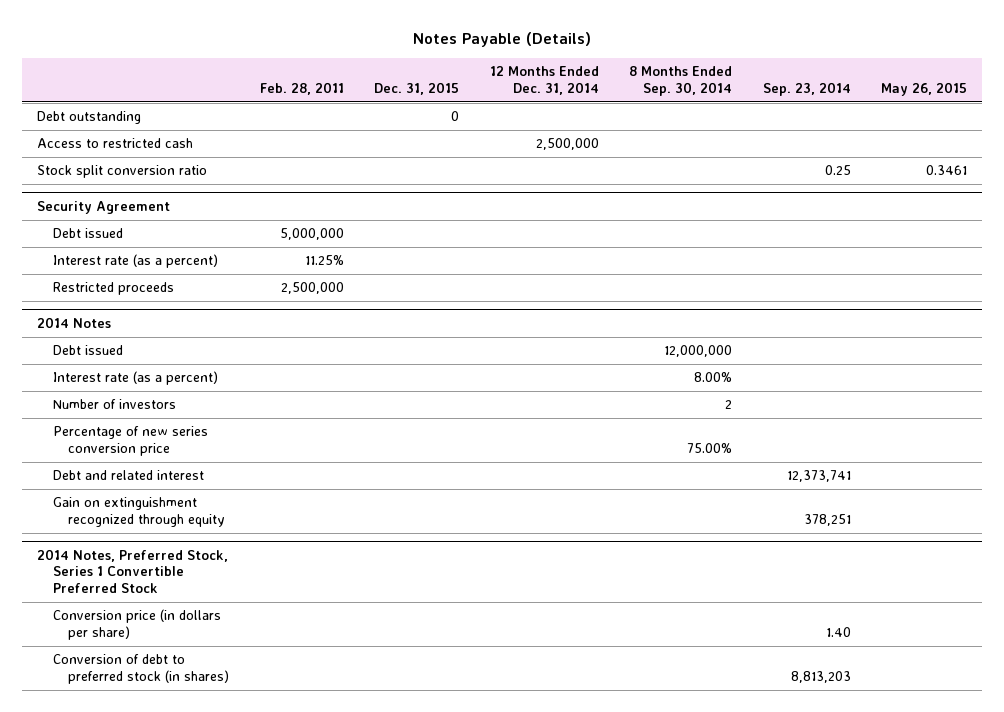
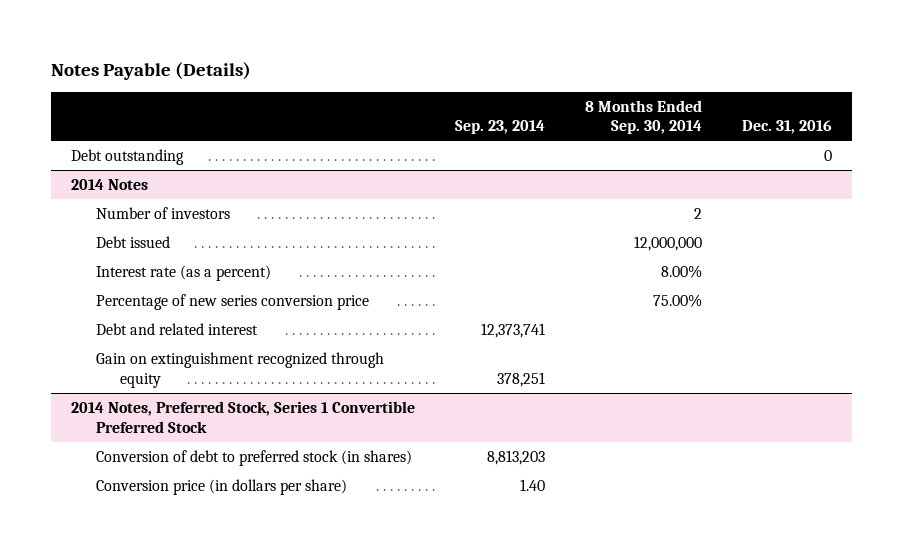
[259,81,344,95] Feb. 28, 2011 -> none
[374,81,460,95] Dec. 31, 2015 -> none
[489,66,599,95] 12 Months Ended Dec. 31, 2014 -> none
[881,81,968,96] May 26, 2015 -> none
none -> [741,120,832,135] Dec. 31, 2016
[37,138,194,149] Access to restricted cash -> none
[37,165,208,179] Stock split conversion ratio -> none
[37,200,171,214] Security Agreement -> none
[52,228,123,239] Debt issued -> none
[52,254,218,269] Interest rate (as a percent) -> none
[52,282,174,296] Restricted proceeds -> none
[52,399,176,410] Number of investors -> [95,206,230,219] Number of investors
[52,609,221,640] Conversion price (in dollars per share) -> [95,478,347,495] Conversion price (in dollars per share)

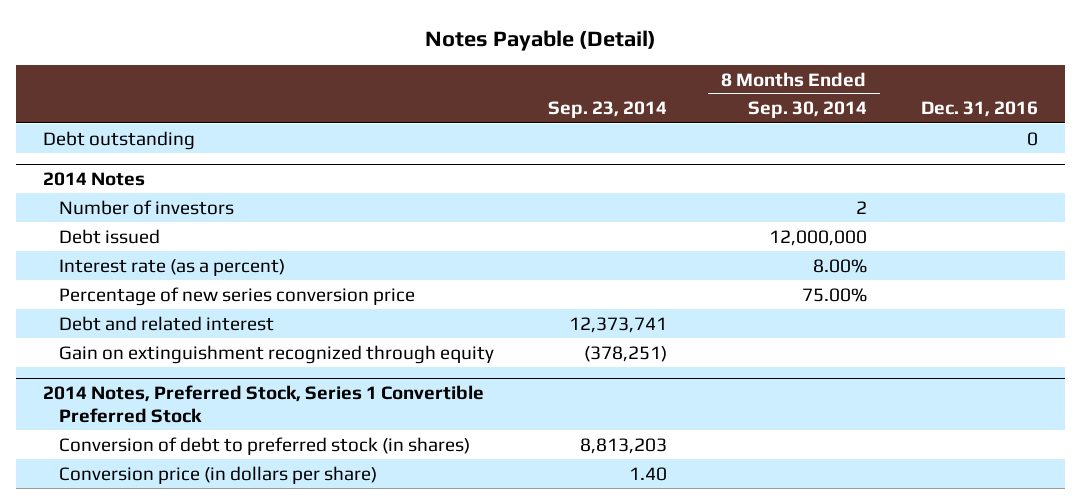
[50,61,251,80] Notes Payable (Details) -> [424,29,656,51] Notes Payable (Detail)
[496,371,545,387] 378,251 -> [584,345,668,362] (378,251)

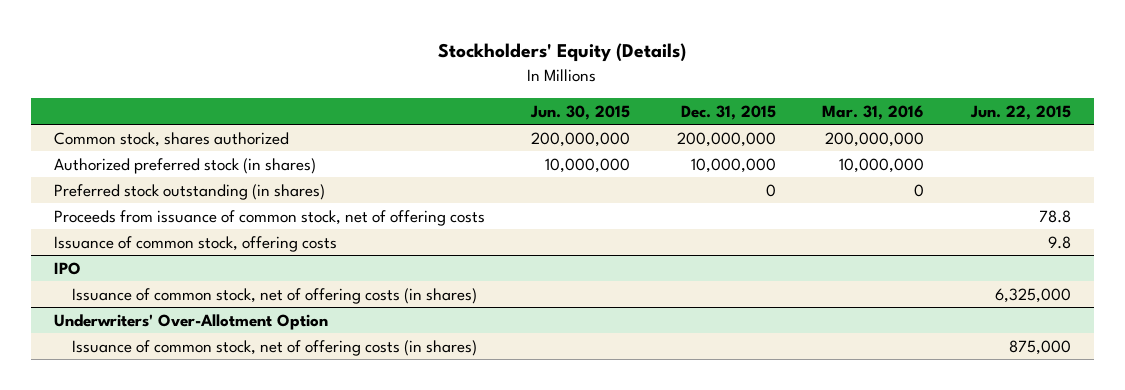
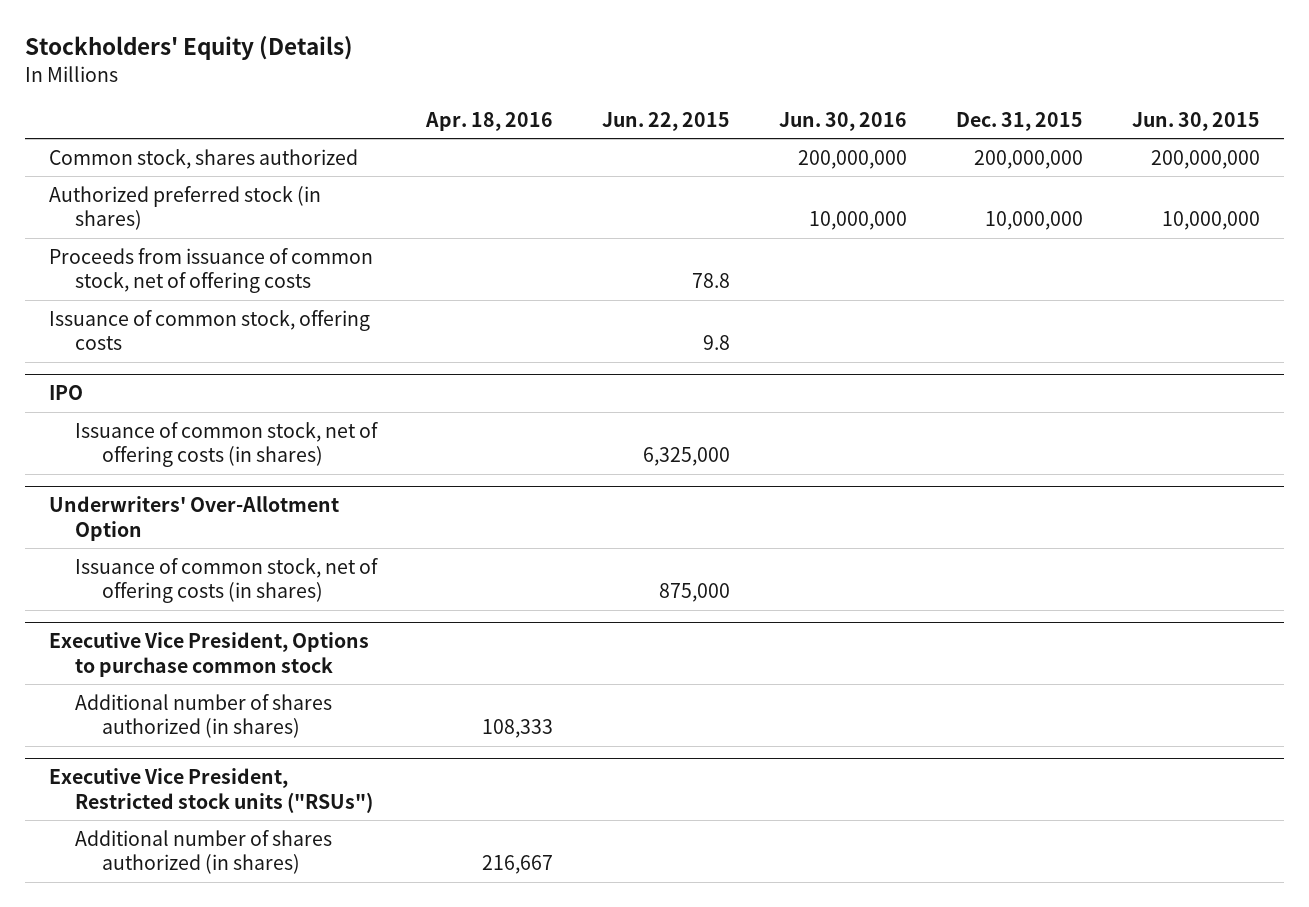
[822,104,925,120] Mar. 31, 2016 -> none
none -> [425,111,554,131] Apr. 18, 2016
none -> [778,111,907,131] Jun. 30, 2016
[54,183,326,200] Preferred stock outstanding (in shares) -> none
none -> [49,632,370,677] Executive Vice President, Options to purchase common stock
none -> [75,693,333,739] Additional number of shares authorized (in shares)
none -> [49,768,374,813] Executive Vice President, Restricted stock units ("RSUs")
none -> [75,829,333,875] Additional number of shares authorized (in shares)

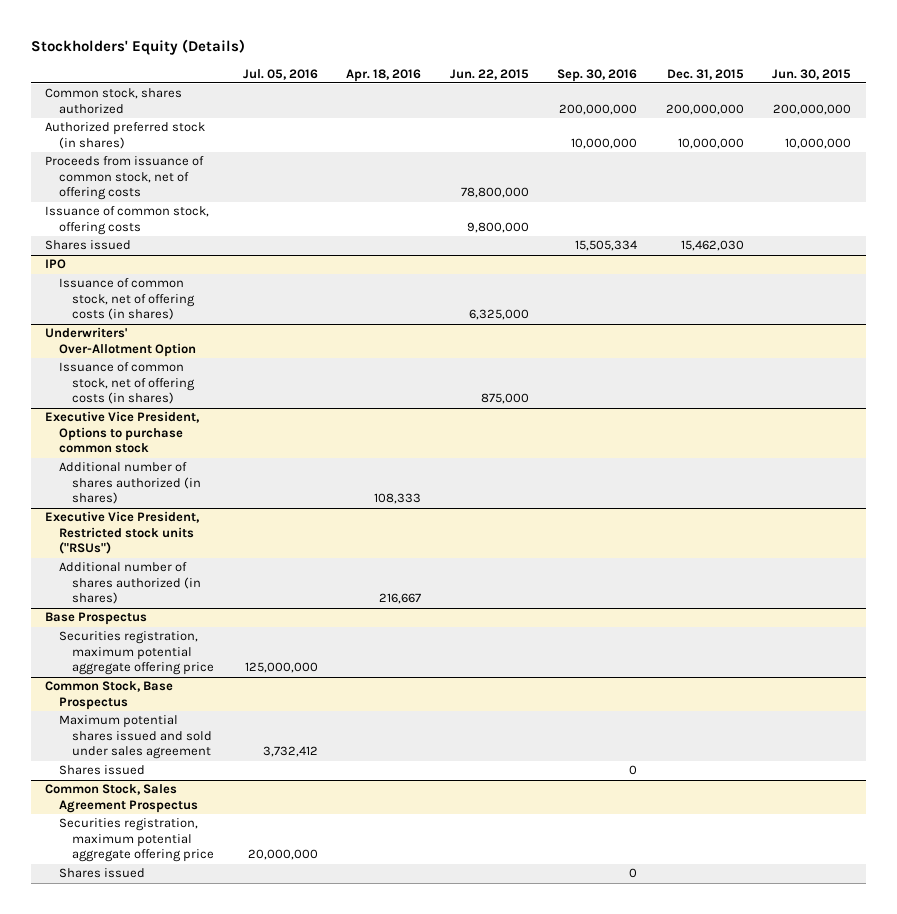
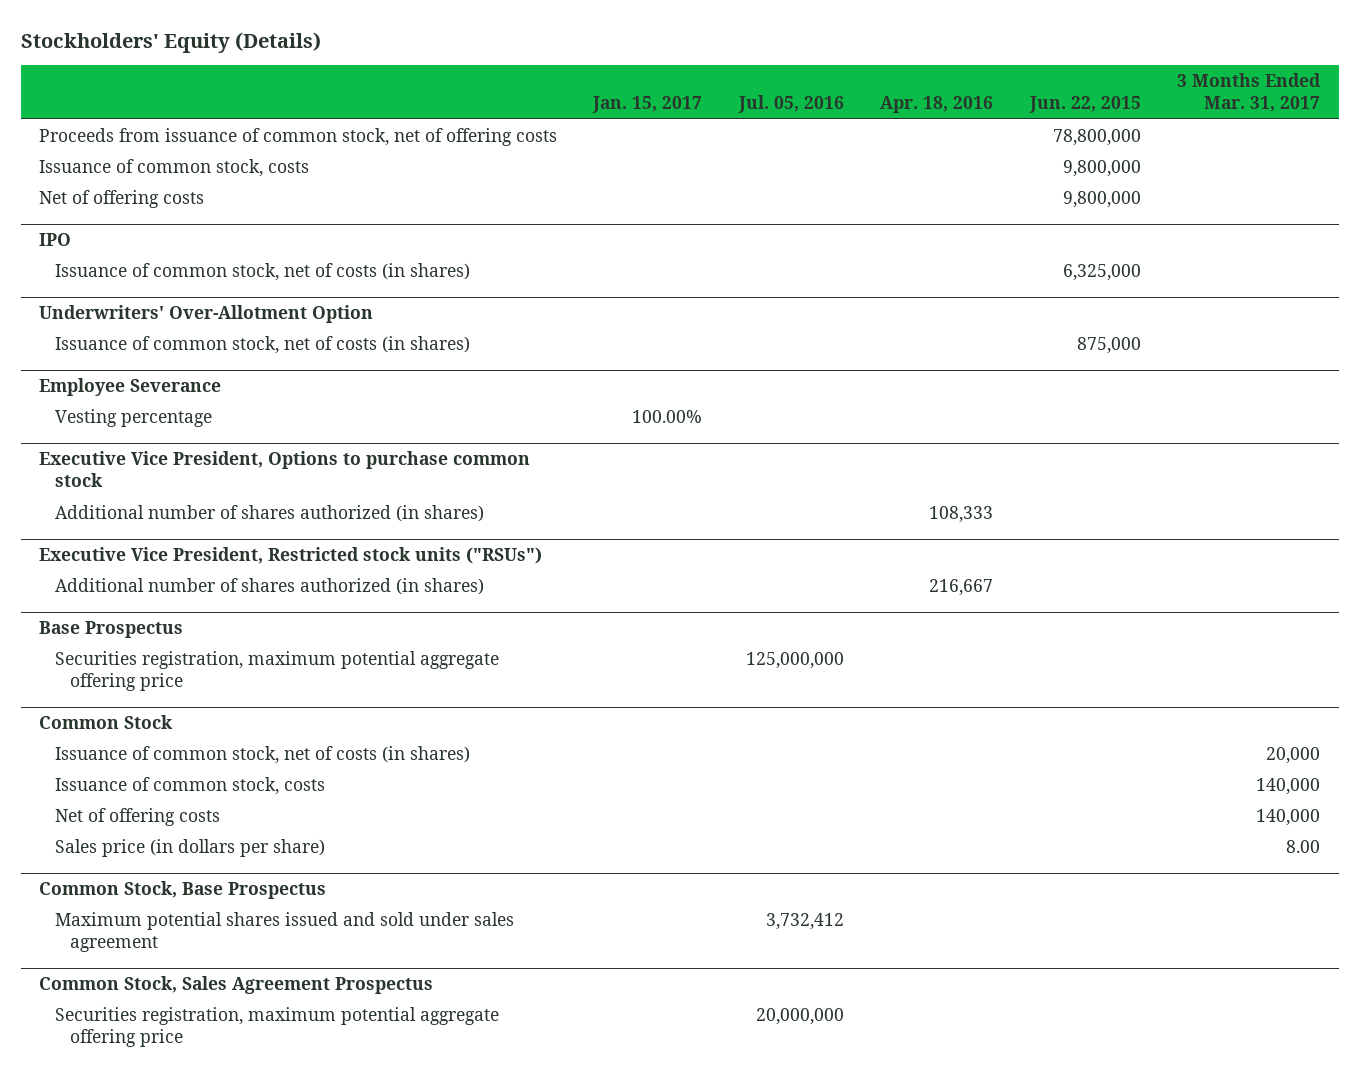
[557,68,638,82] Sep. 30, 2016 -> none
[666,68,744,80] Dec. 31, 2015 -> none
[772,68,852,80] Jun. 30, 2015 -> none
none -> [592,96,703,114] Jan. 15, 2017
none -> [1177,72,1322,113] 3 Months Ended Mar. 31, 2017
[45,88,183,114] Common stock, shares authorized -> none
[45,122,206,149] Authorized preferred stock (in shares) -> none
[45,240,132,251] Shares issued -> none
[45,206,210,235] Issuance of common stock, offering costs -> [38,158,309,177] Issuance of common stock, costs
none -> [38,189,204,208] Net of offering costs
[58,278,196,321] Issuance of common stock, net of offering costs (in shares) -> [54,262,470,281] Issuance of common stock, net of costs (in shares)
[58,362,196,405] Issuance of common stock, net of offering costs (in shares) -> [54,335,470,354] Issuance of common stock, net of costs (in shares)
none -> [38,377,221,396] Employee Severance
none -> [54,408,212,427] Vesting percentage
none -> [38,714,173,729] Common Stock
none -> [54,745,470,764] Issuance of common stock, net of costs (in shares)
none -> [54,776,325,795] Issuance of common stock, costs
none -> [54,807,220,826] Net of offering costs
none -> [54,838,325,857] Sales price (in dollars per share)
[58,765,145,776] Shares issued -> none
[58,868,145,879] Shares issued -> none

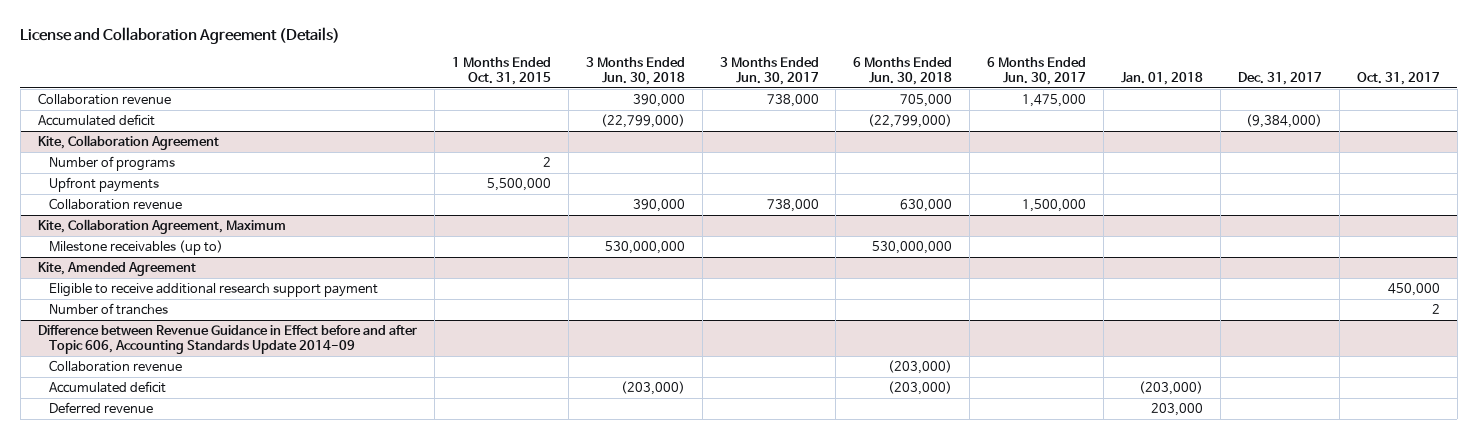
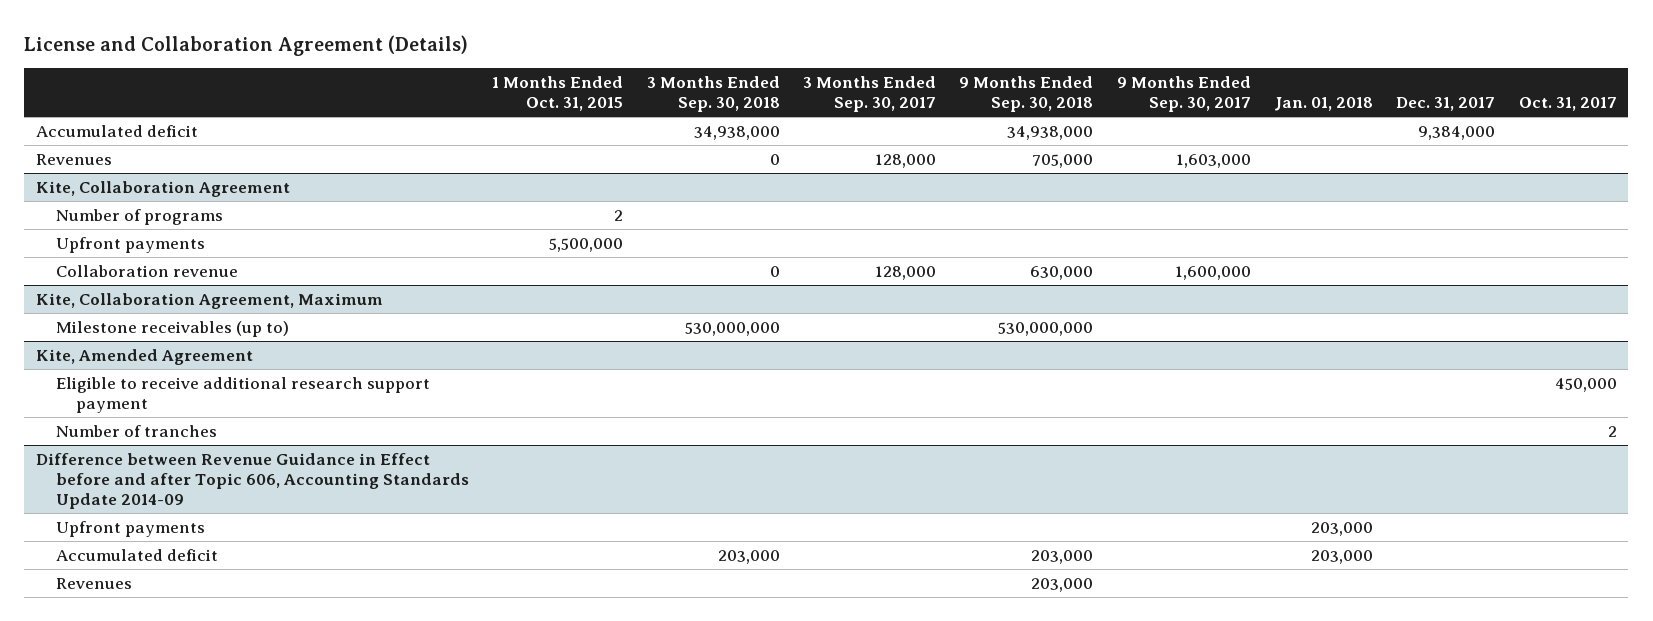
[585,57,685,85] 3 Months Ended Jun. 30, 2018 -> none
[719,57,819,85] 3 Months Ended Jun. 30, 2017 -> none
[853,57,953,85] 6 Months Ended Jun. 30, 2018 -> none
[987,57,1087,85] 6 Months Ended Jun. 30, 2017 -> none
none -> [646,75,780,113] 3 Months Ended Sep. 30, 2018
none -> [803,75,937,113] 3 Months Ended Sep. 30, 2017
none -> [959,75,1094,113] 9 Months Ended Sep. 30, 2018
none -> [1116,75,1251,113] 9 Months Ended Sep. 30, 2017
[37,92,171,105] Collaboration revenue -> none
[1246,113,1323,128] (9,384,000) -> [1418,125,1496,140] 9,384,000
none -> [36,153,113,165] Revenues
[48,359,182,372] Collaboration revenue -> none
[48,401,153,413] Deferred revenue -> none
none -> [56,520,206,537] Upfront payments
[1139,380,1204,395] (203,000) -> [1310,549,1373,564] 203,000
none -> [56,577,133,589] Revenues

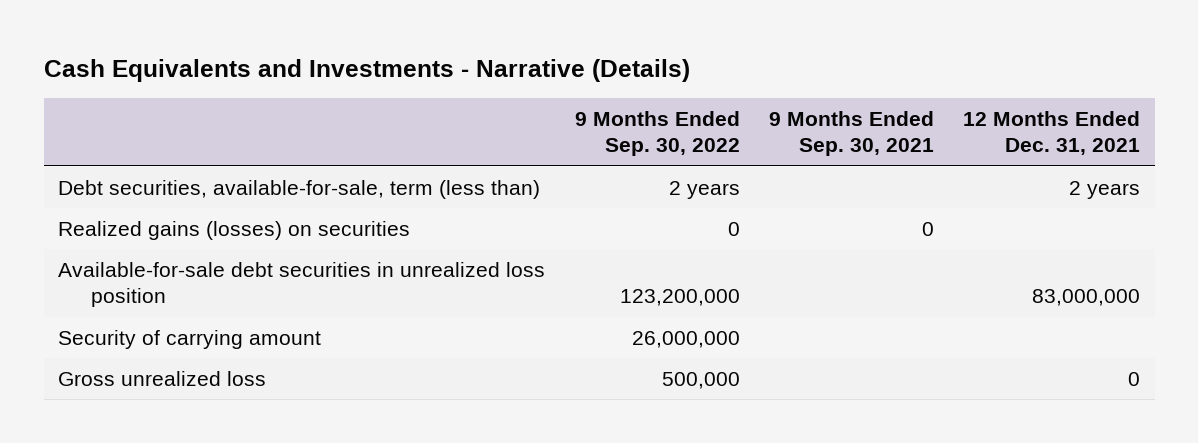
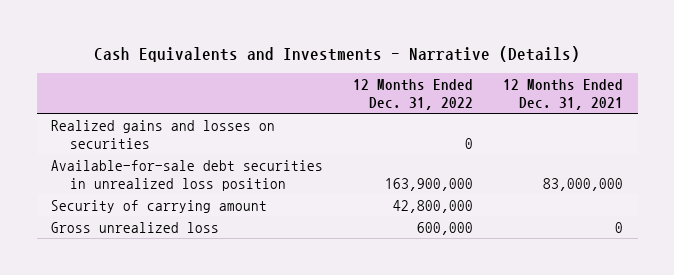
[574,110,740,157] 9 Months Ended Sep. 30, 2022 -> none
[768,110,934,157] 9 Months Ended Sep. 30, 2021 -> none
none -> [353,78,474,110] 12 Months Ended Dec. 31, 2022
[58,179,541,199] Debt securities, available-for-sale, term (less than) -> none
[58,220,411,240] Realized gains (losses) on securities -> [51,119,276,149] Realized gains and losses on securities

